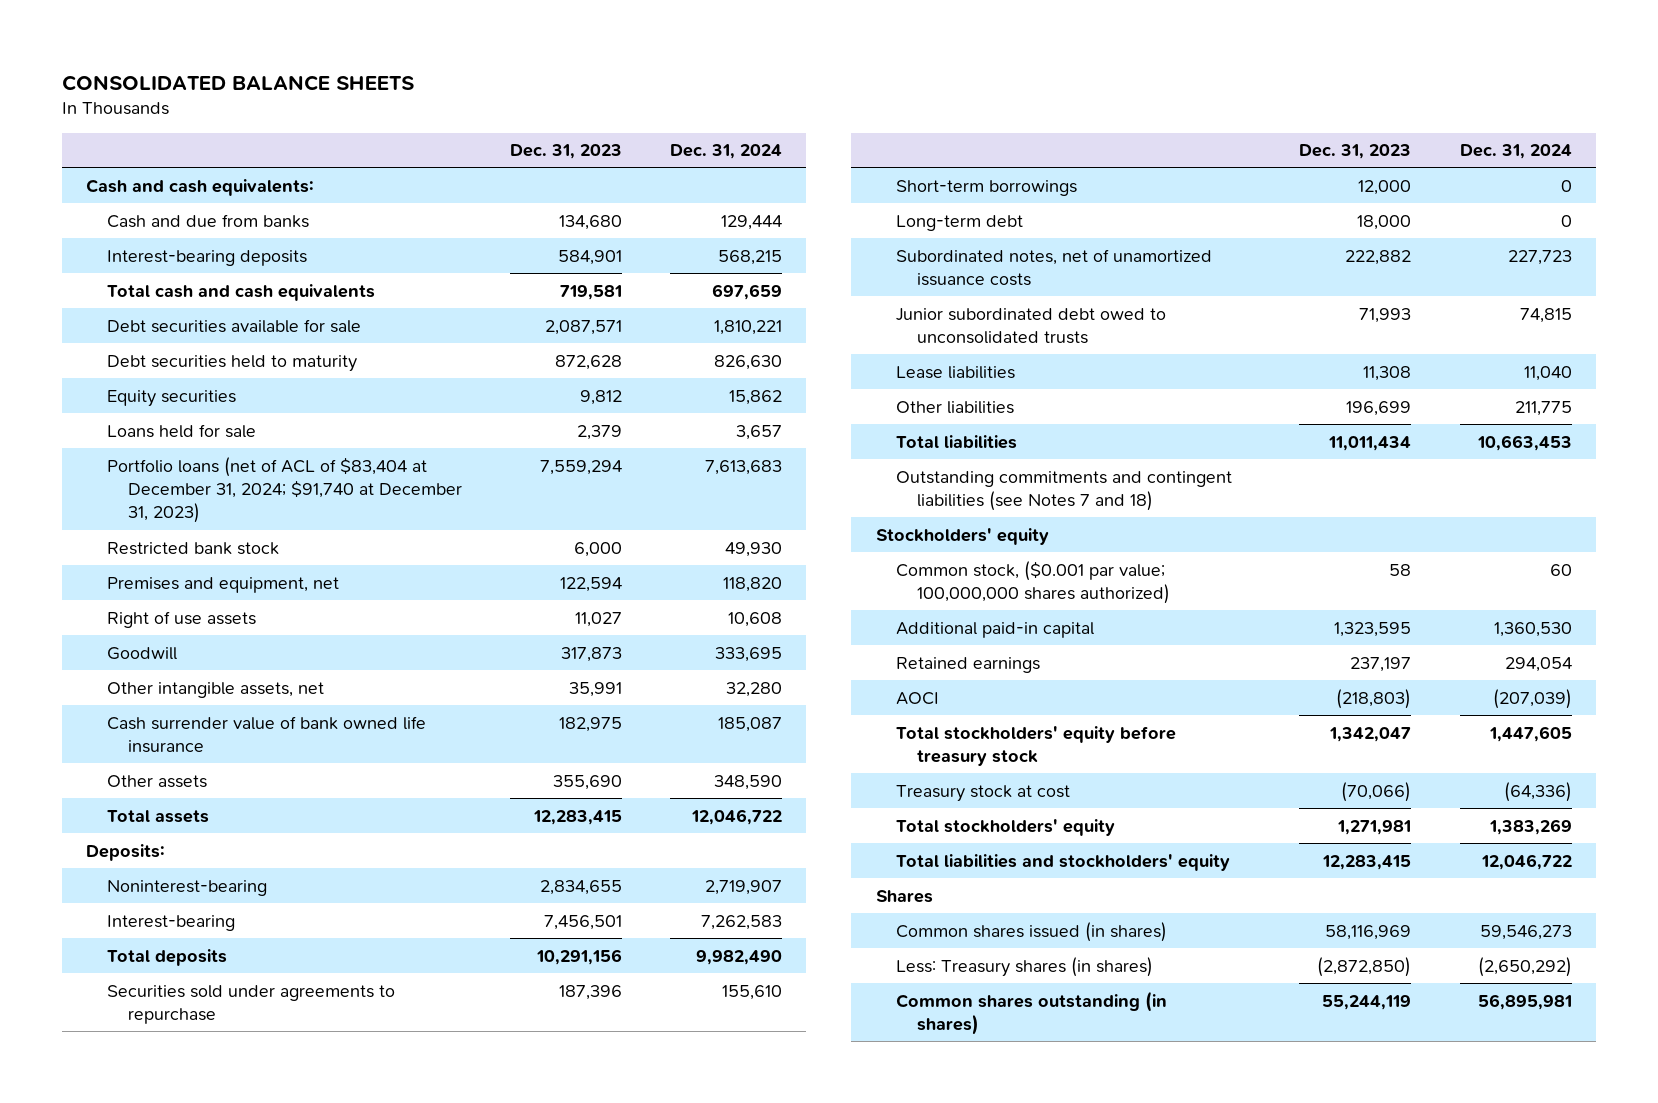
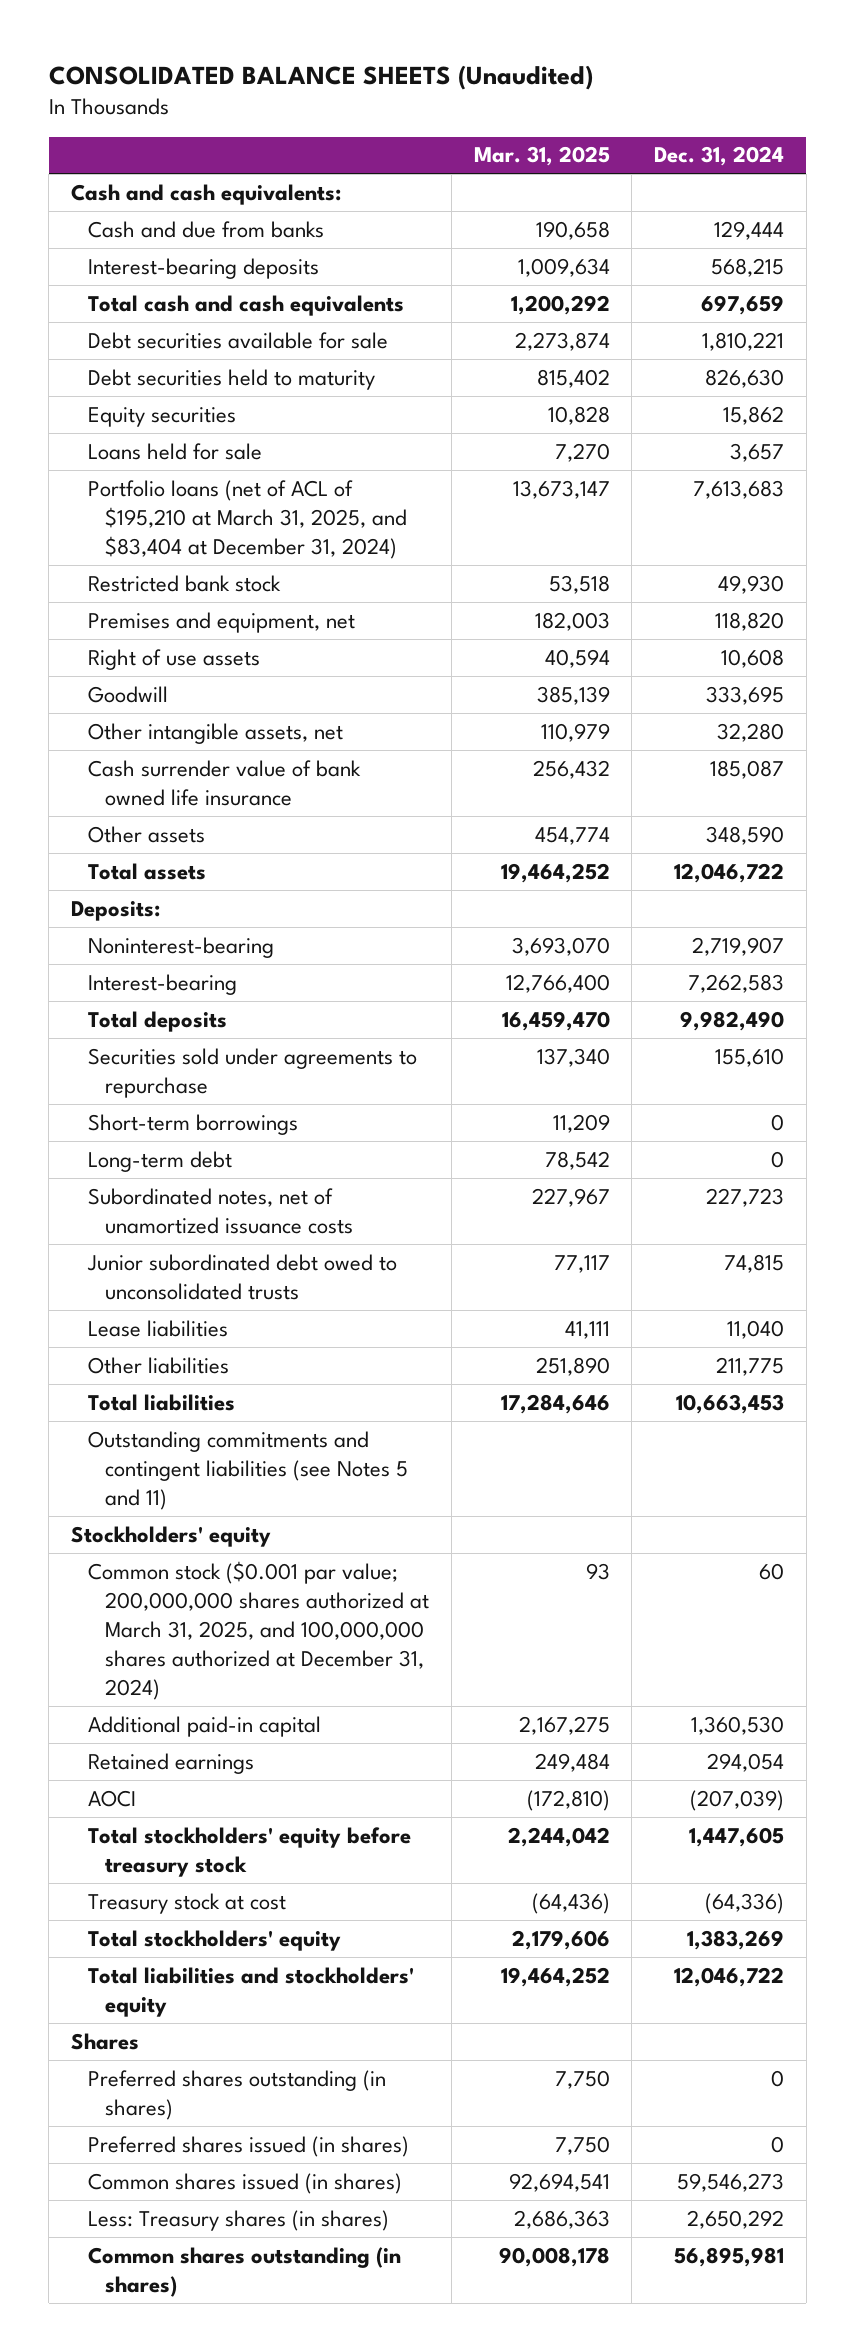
[61,74,414,91] CONSOLIDATED BALANCE SHEETS -> [48,64,593,90] CONSOLIDATED BALANCE SHEETS (Unaudited)
[509,144,622,160] Dec. 31, 2023 -> none
none -> [473,146,610,167] Mar. 31, 2025
[106,456,462,524] Portfolio loans (net of ACL of $83,404 at December 31, 2024; $91,740 at December 31, 2023) -> [88,479,408,560] Portfolio loans (net of ACL of $195,210 at March 31, 2025, and $83,404 at December 31, 2024)
[896,470,1233,511] Outstanding commitments and contingent liabilities (see Notes 7 and 18) -> [88,1430,409,1511] Outstanding commitments and contingent liabilities (see Notes 5 and 11)
[896,560,1171,604] Common stock, ($0.001 par value; 100,000,000 shares authorized) -> [88,1560,430,1701] Common stock ($0.001 par value; 200,000,000 shares authorized at March 31, 2025, and 100,000,000 shares authorized at December 31, 2024)
none -> [88,2069,387,2120] Preferred shares outstanding (in shares)
none -> [88,2135,410,2157] Preferred shares issued (in shares)
[1477,956,1572,977] (2,650,292) -> [686,2209,784,2229] 2,650,292

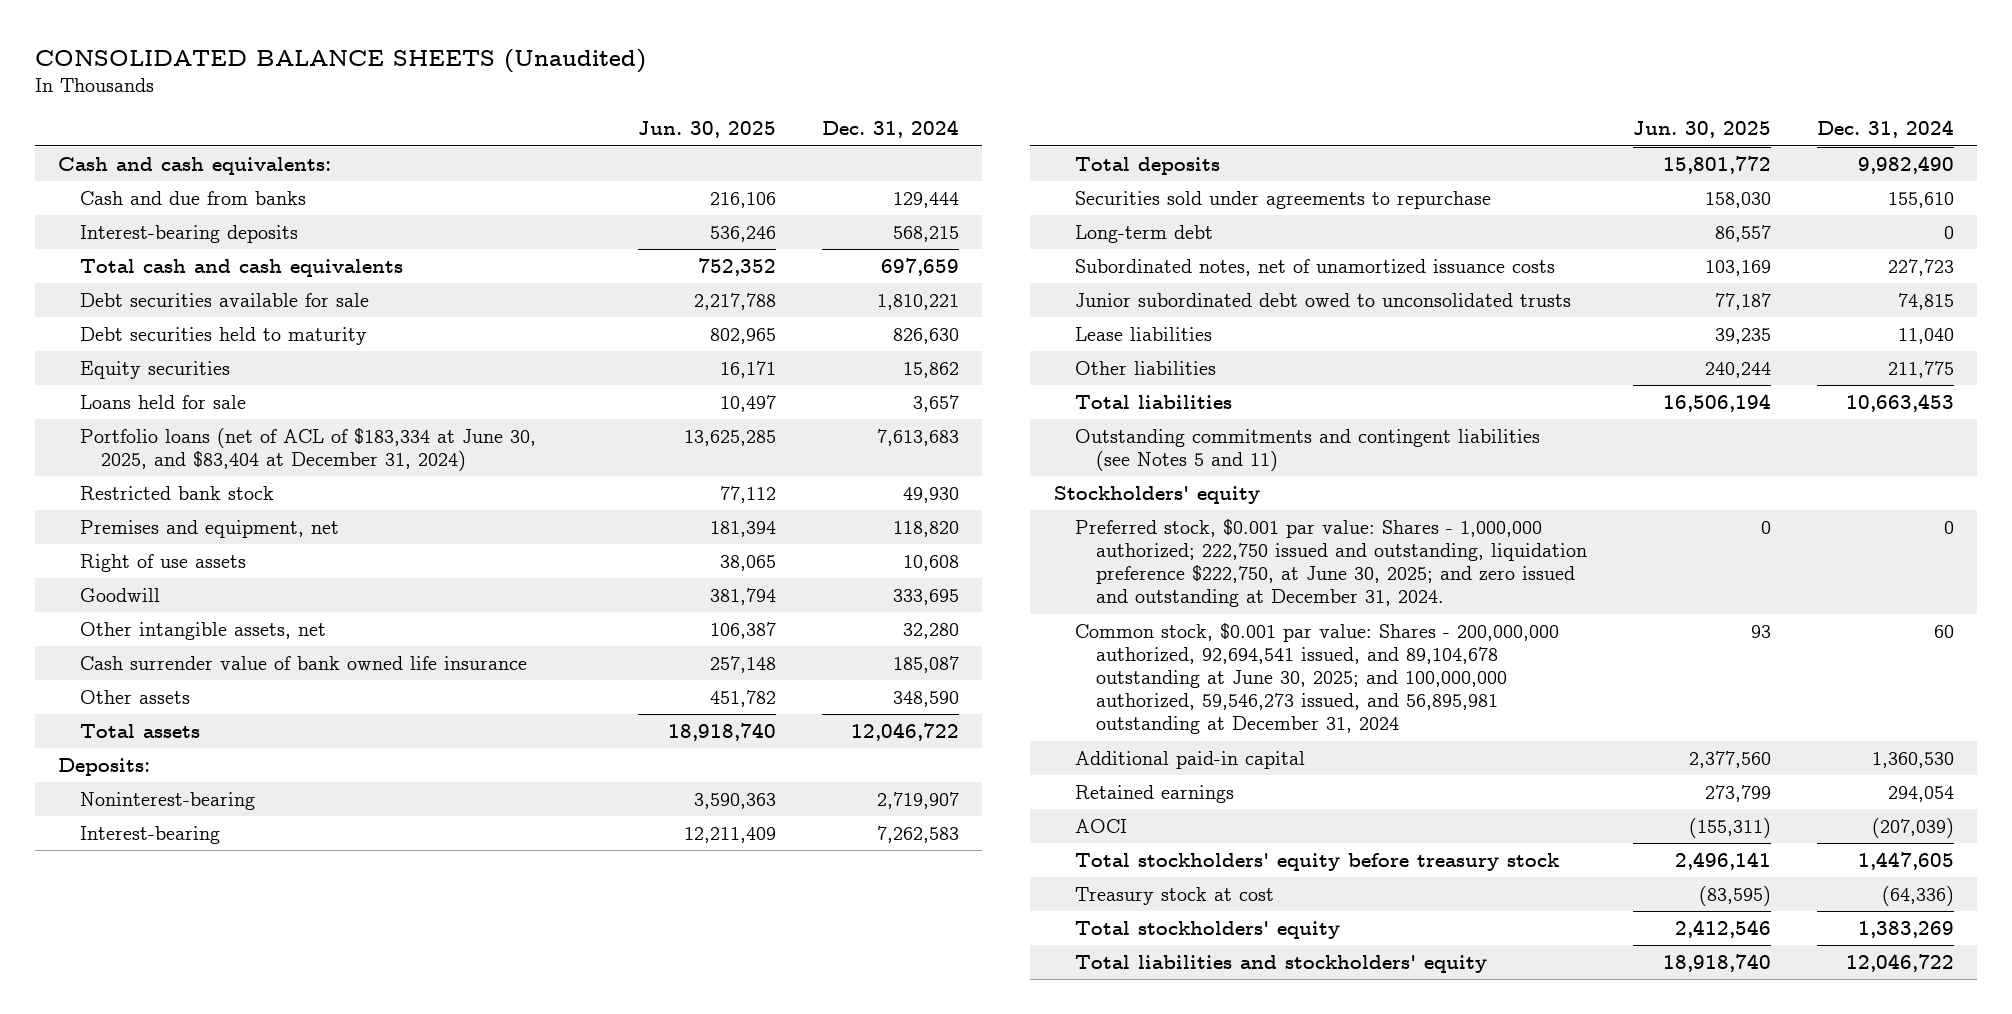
[473,146,610,167] Mar. 31, 2025 -> none
none -> [637,121,776,139] Jun. 30, 2025
[88,479,408,560] Portfolio loans (net of ACL of $195,210 at March 31, 2025, and $83,404 at December 31, 2024) -> [79,427,536,472] Portfolio loans (net of ACL of $183,334 at June 30, 2025, and $83,404 at December 31, 2024)
[88,1113,299,1135] Short-term borrowings -> none
none -> [1074,518,1587,608] Preferred stock, $0.001 par value: Shares - 1,000,000 authorized; 222,750 issued and outstanding, liquidation preference $222,750, at June 30, 2025; and zero issued and outstanding at December 31, 2024.
[88,1560,430,1701] Common stock ($0.001 par value; 200,000,000 shares authorized at March 31, 2025, and 100,000,000 shares authorized at December 31, 2024) -> [1074,622,1559,735] Common stock, $0.001 par value: Shares - 200,000,000 authorized, 92,694,541 issued, and 89,104,678 outstanding at June 30, 2025; and 100,000,000 authorized, 59,546,273 issued, and 56,895,981 outstanding at December 31, 2024
[71,2032,140,2050] Shares -> none
[88,2069,387,2120] Preferred shares outstanding (in shares) -> none
[88,2135,410,2157] Preferred shares issued (in shares) -> none
[88,2172,403,2194] Common shares issued (in shares) -> none
[88,2209,390,2231] Less: Treasury shares (in shares) -> none
[88,2246,402,2297] Common shares outstanding (in shares) -> none

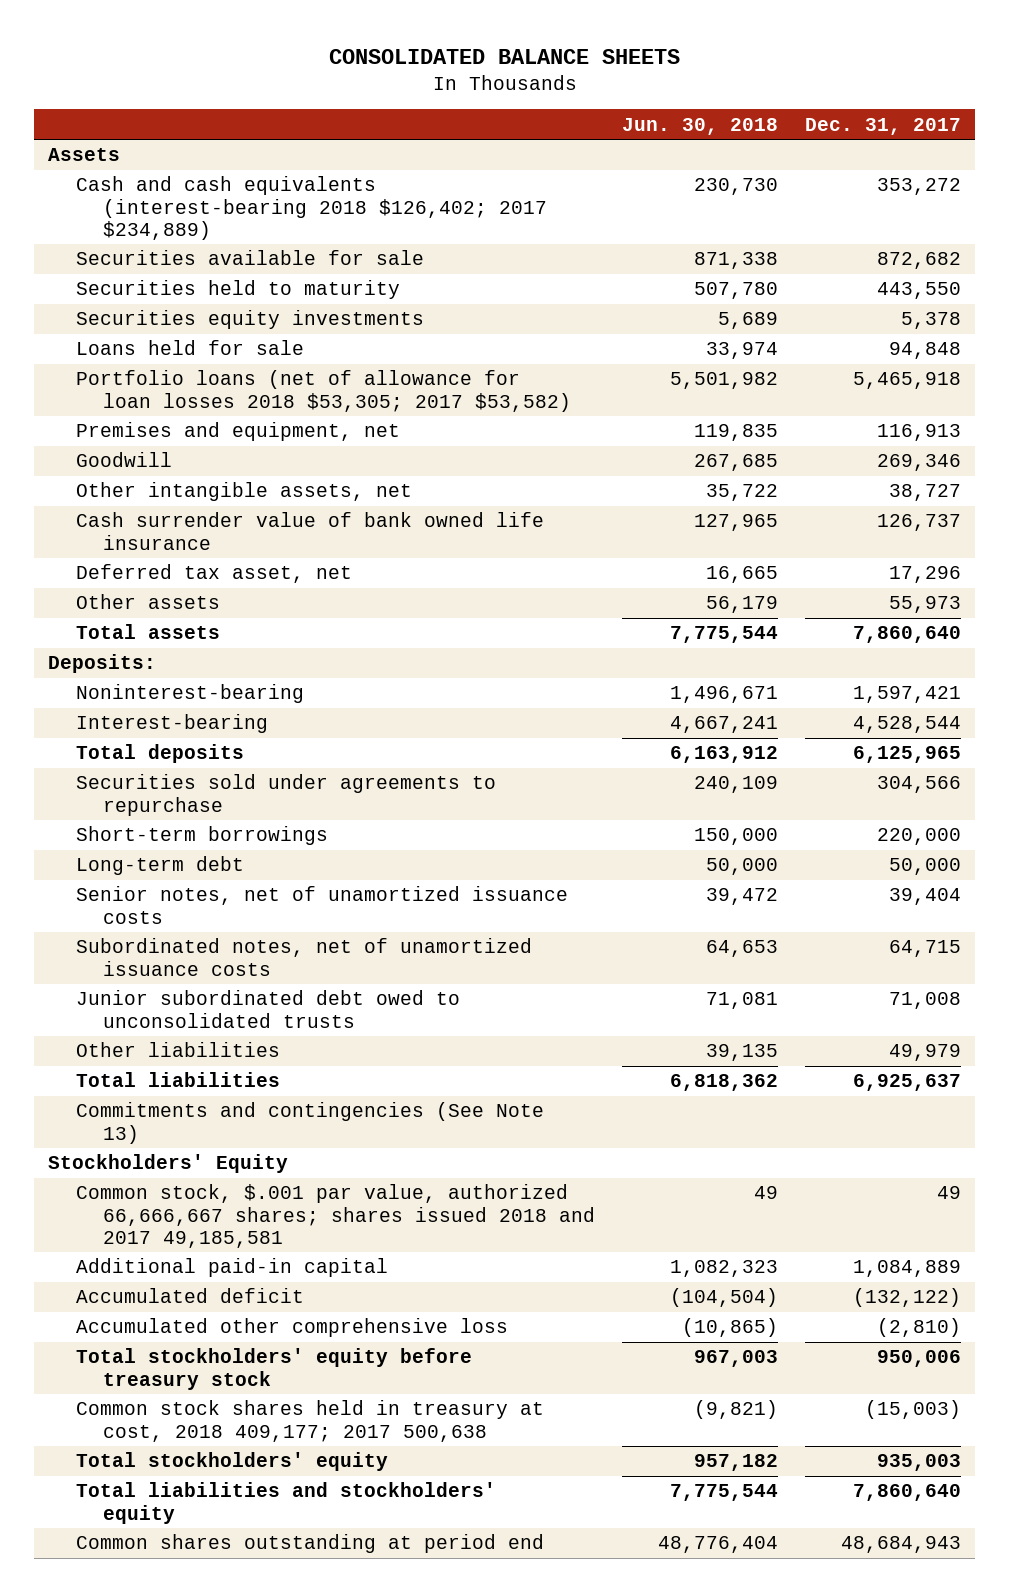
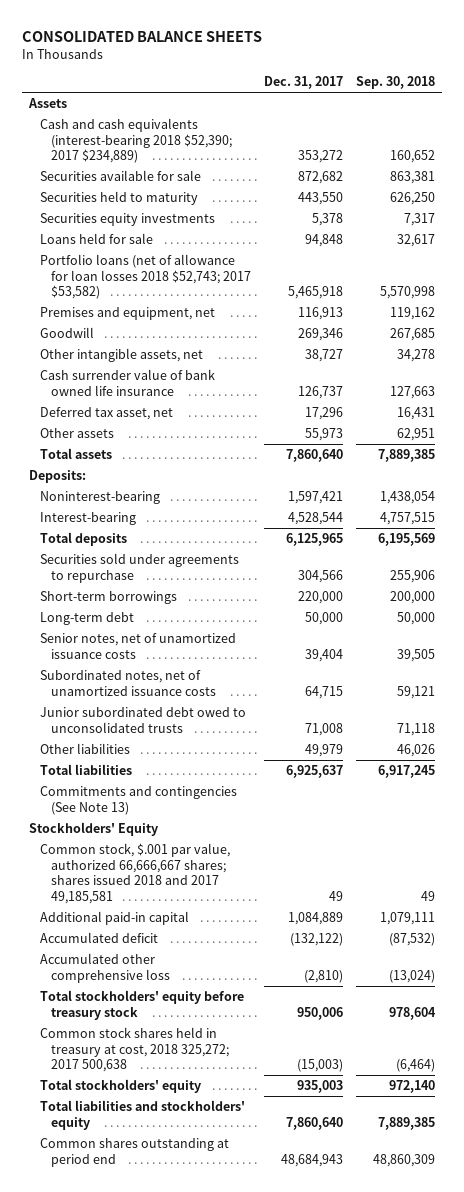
[622,117,779,135] Jun. 30, 2018 -> none
none -> [355,76,435,90] Sep. 30, 2018
[75,176,548,240] Cash and cash equivalents (interest-bearing 2018 $126,402; 2017 $234,889) -> [39,118,232,164] Cash and cash equivalents (interest-bearing 2018 $52,390; 2017 $234,889)
[75,370,572,412] Portfolio loans (net of allowance for loan losses 2018 $53,305; 2017 $53,582) -> [39,254,251,300] Portfolio loans (net of allowance for loan losses 2018 $52,743; 2017 $53,582)
[75,1400,544,1442] Common stock shares held in treasury at cost, 2018 409,177; 2017 500,638 -> [39,1027,229,1073] Common stock shares held in treasury at cost, 2018 325,272; 2017 500,638

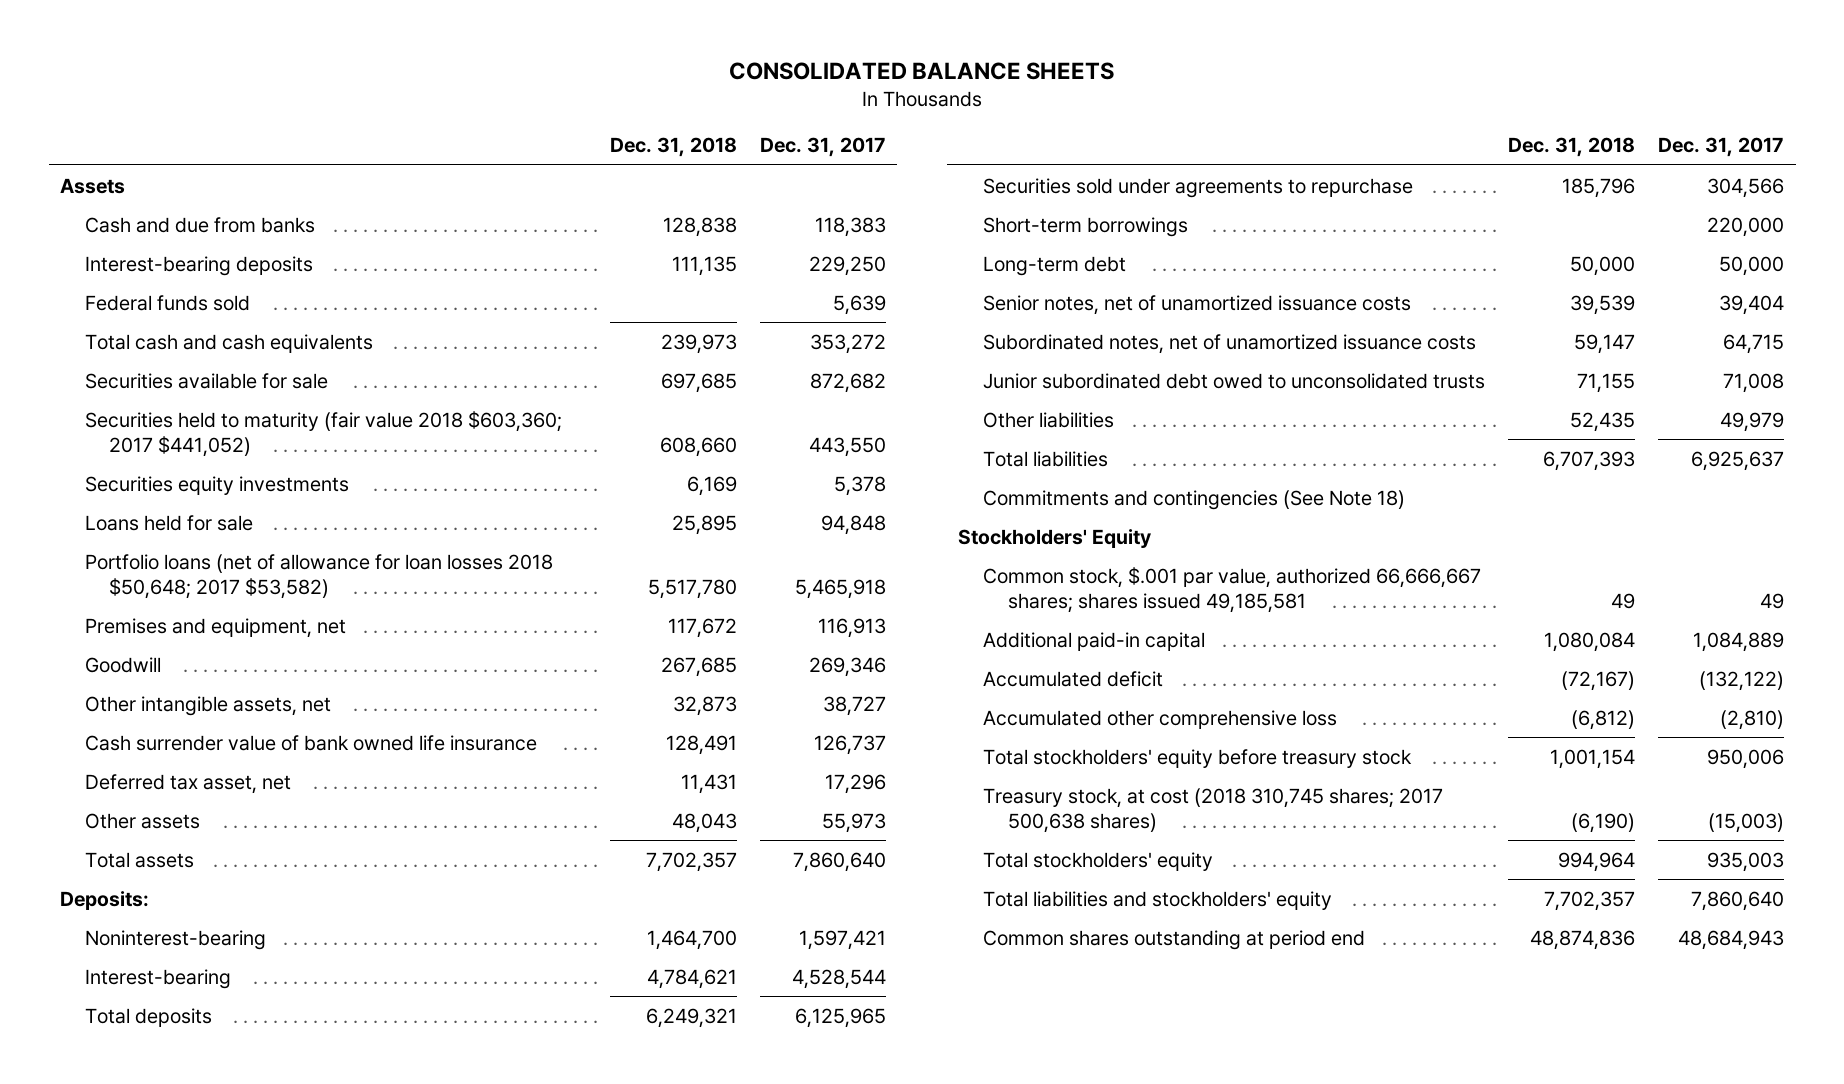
[355,76,435,90] Sep. 30, 2018 -> none
none -> [609,137,737,158] Dec. 31, 2018
none -> [84,216,315,233] Cash and due from banks
none -> [84,255,313,276] Interest-bearing deposits
none -> [84,294,250,311] Federal funds sold
[39,118,232,164] Cash and cash equivalents (interest-bearing 2018 $52,390; 2017 $234,889) -> [84,333,373,353] Total cash and cash equivalents
[39,191,198,206] Securities held to maturity -> [84,410,562,457] Securities held to maturity (fair value 2018 $603,360; 2017 $441,052)
[39,254,251,300] Portfolio loans (net of allowance for loan losses 2018 $52,743; 2017 $53,582) -> [84,553,553,599] Portfolio loans (net of allowance for loan losses 2018 $50,648; 2017 $53,582)
[39,786,237,815] Commitments and contingencies (See Note 13) -> [983,489,1406,510] Commitments and contingencies (See Note 18)
[39,843,230,904] Common stock, $.001 par value, authorized 66,666,667 shares; shares issued 2018 and 2017 49,185,581 -> [983,566,1482,613] Common stock, $.001 par value, authorized 66,666,667 shares; shares issued 49,185,581
[39,1027,229,1073] Common stock shares held in treasury at cost, 2018 325,272; 2017 500,638 -> [983,787,1444,833] Treasury stock, at cost (2018 310,745 shares; 2017 500,638 shares)

